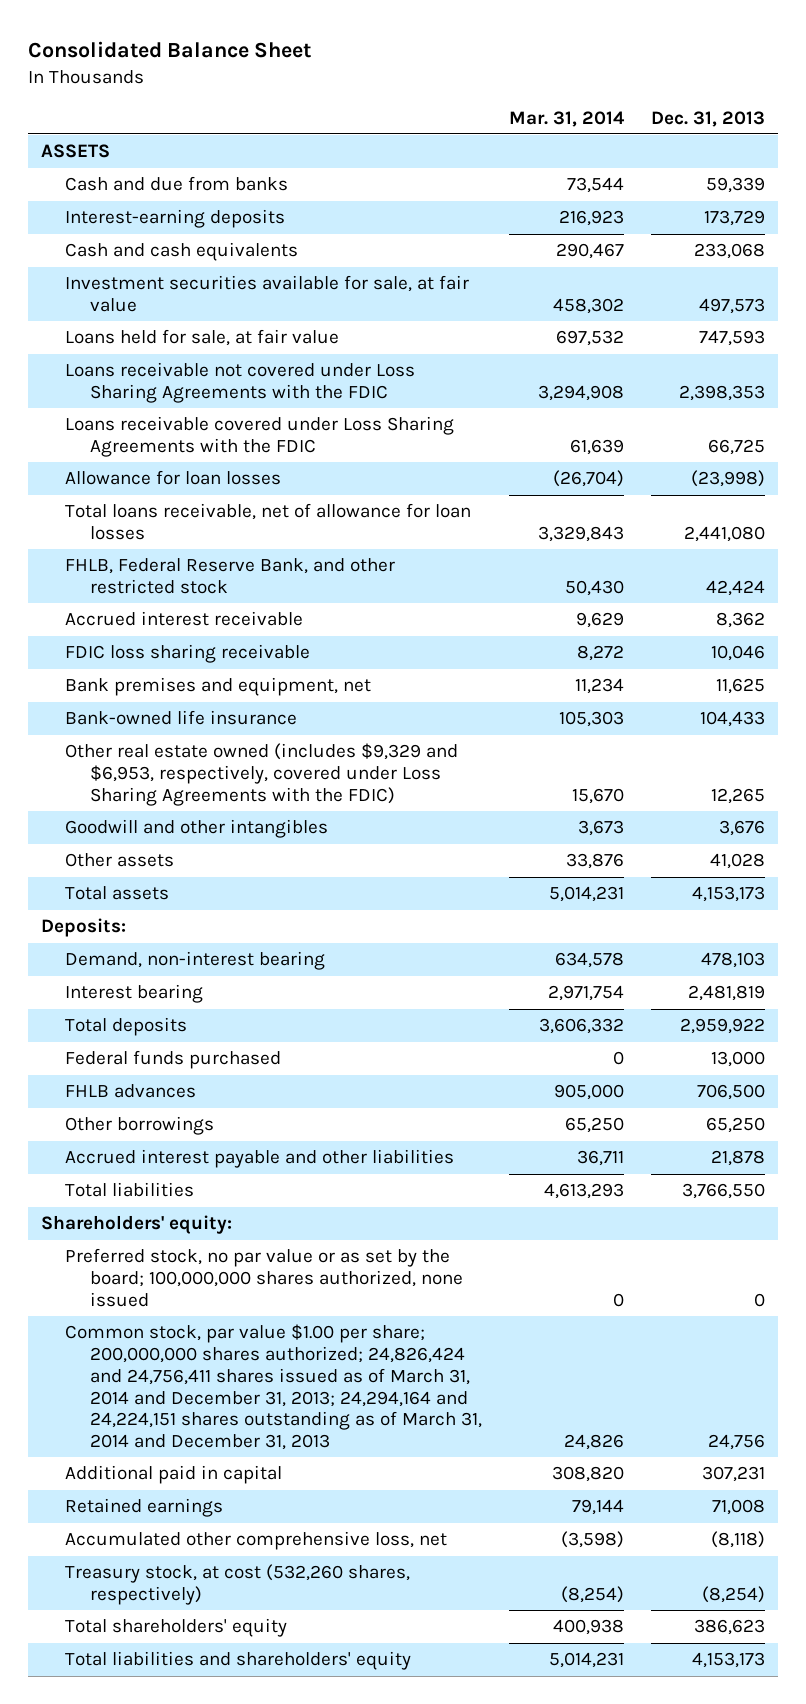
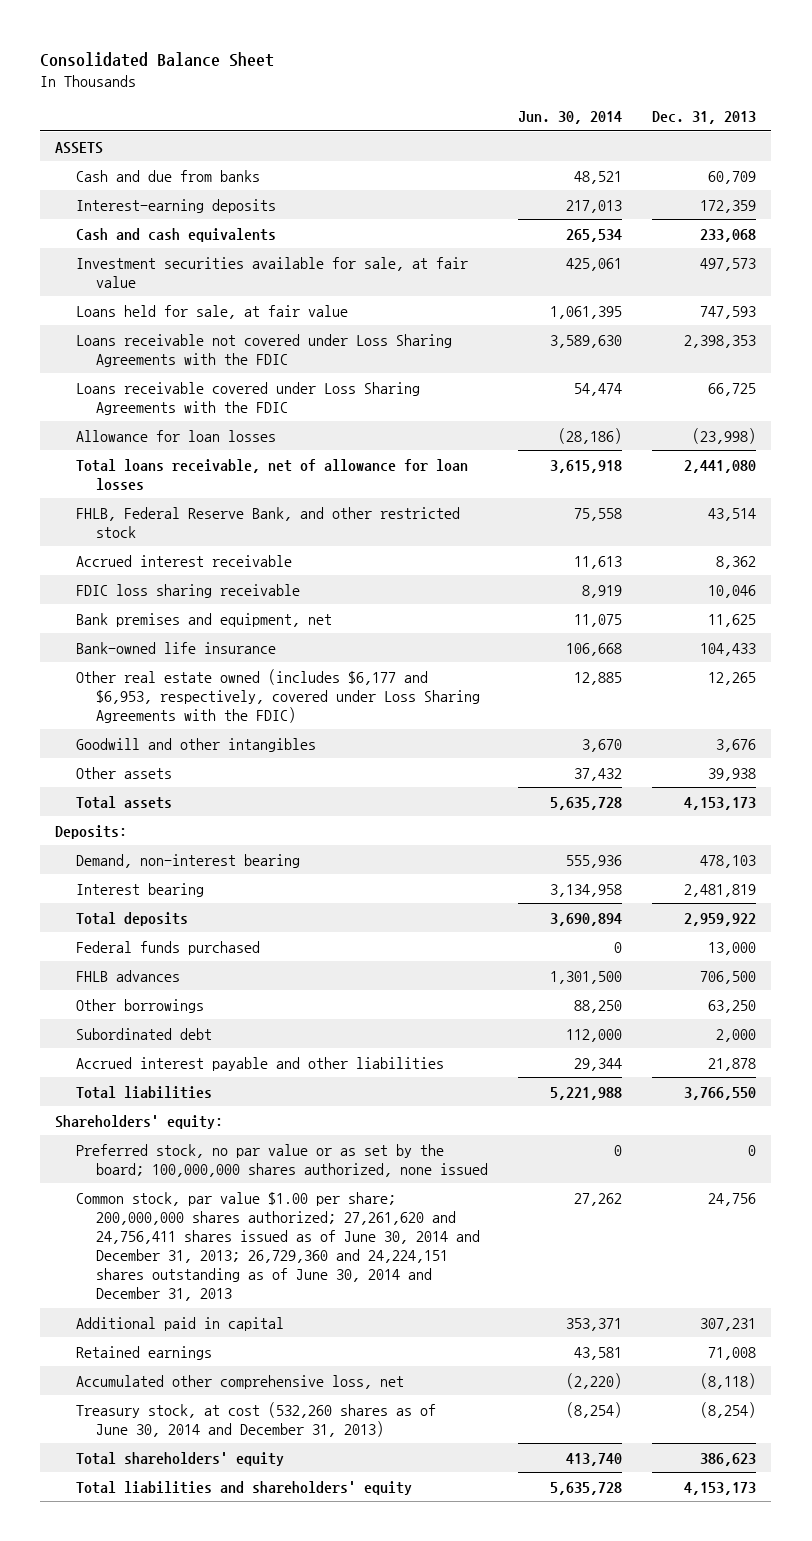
[508,110,625,127] Mar. 31, 2014 -> none
none -> [518,111,623,125] Jun. 30, 2014
[705,177,765,194] 59,339 -> [708,170,757,184] 60,709
[703,210,765,227] 173,729 -> [700,199,757,213] 172,359
[705,579,765,596] 42,424 -> [708,507,757,521] 43,514
[65,743,459,806] Other real estate owned (includes $9,329 and $6,953, respectively, covered under Loss Sharing Agreements with the FDIC) -> [75,668,480,723] Other real estate owned (includes $6,177 and $6,953, respectively, covered under Loss Sharing Agreements with the FDIC)
[709,853,765,870] 41,028 -> [708,767,757,781] 39,938
[705,1117,765,1134] 65,250 -> [708,999,757,1013] 63,250
none -> [75,1027,212,1040] Subordinated debt
[65,1324,482,1451] Common stock, par value $1.00 per share; 200,000,000 shares authorized; 24,826,424 and 24,756,411 shares issued as of March 31, 2014 and December 31, 2013; 24,294,164 and 24,224,151 shares outstanding as of March 31, 2014 and December 31, 2013 -> [75,1191,480,1302] Common stock, par value $1.00 per share; 200,000,000 shares authorized; 27,261,620 and 24,756,411 shares issued as of June 30, 2014 and December 31, 2013; 26,729,360 and 24,224,151 shares outstanding as of June 30, 2014 and December 31, 2013
[65,1564,411,1605] Treasury stock, at cost (532,260 shares, respectively) -> [75,1401,436,1437] Treasury stock, at cost (532,260 shares as of June 30, 2014 and December 31, 2013)

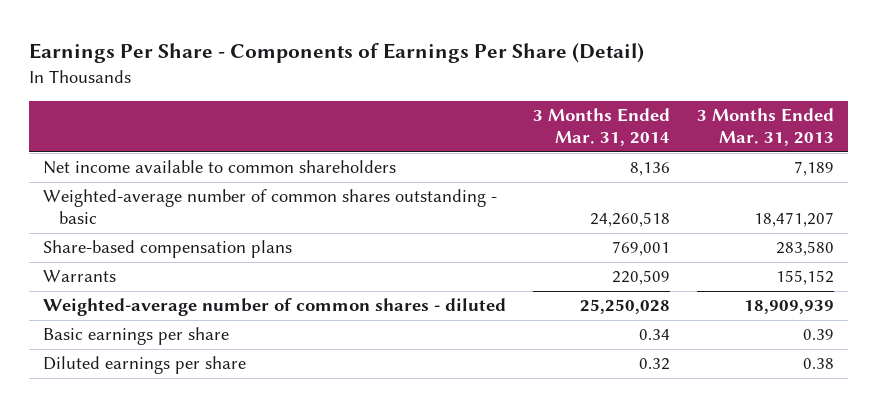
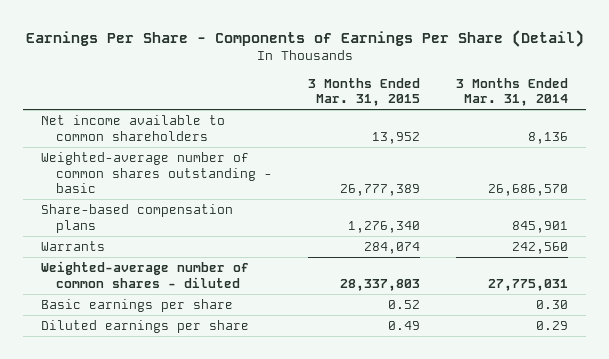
[697,108,835,147] 3 Months Ended Mar. 31, 2013 -> none
none -> [308,77,421,107] 3 Months Ended Mar. 31, 2015
[590,212,671,228] 24,260,518 -> [488,183,569,196] 26,686,570
[612,241,671,257] 769,001 -> [512,220,569,233] 845,901
[612,270,671,286] 220,509 -> [512,242,569,255] 242,560
[580,299,671,315] 25,250,028 -> [488,278,569,291] 27,775,031
[639,329,671,341] 0.34 -> [536,300,569,310] 0.30
[639,358,671,371] 0.32 -> [536,321,569,331] 0.29

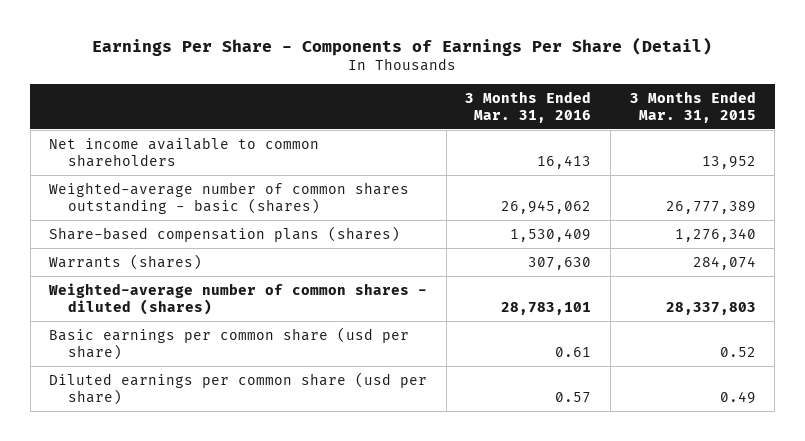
[456,77,569,107] 3 Months Ended Mar. 31, 2014 -> none
none -> [465,90,592,123] 3 Months Ended Mar. 31, 2016
[40,152,273,193] Weighted-average number of common shares outstanding - basic -> [49,181,410,214] Weighted-average number of common shares outstanding - basic (shares)
[40,204,233,233] Share-based compensation plans -> [49,225,401,242] Share-based compensation plans (shares)
[40,241,105,252] Warrants -> [49,253,203,270] Warrants (shares)
[40,261,249,288] Weighted-average number of common shares - diluted -> [48,282,428,315] Weighted-average number of common shares - diluted (shares)
[40,299,233,313] Basic earnings per share -> [49,326,410,360] Basic earnings per common share (usd per share)
[40,320,249,334] Diluted earnings per share -> [49,371,428,405] Diluted earnings per common share (usd per share)

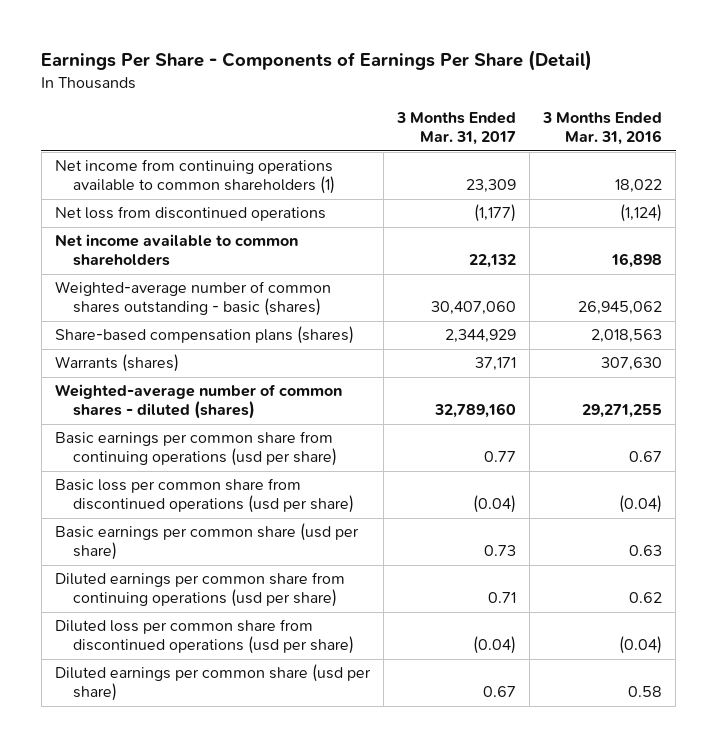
[629,90,756,123] 3 Months Ended Mar. 31, 2015 -> none
none -> [396,112,517,146] 3 Months Ended Mar. 31, 2017
none -> [55,159,335,195] Net income from continuing operations available to common shareholders (1)
none -> [55,206,327,222] Net loss from discontinued operations
[537,154,592,169] 16,413 -> [611,253,663,269] 16,898
[510,227,592,242] 1,530,409 -> [591,329,663,344] 2,018,563
[501,301,592,315] 28,783,101 -> [582,404,663,419] 29,271,255
none -> [55,431,337,467] Basic earnings per common share from continuing operations (usd per share)
none -> [55,478,354,514] Basic loss per common share from discontinued operations (usd per share)
[555,346,592,357] 0.61 -> [629,545,663,557] 0.63
none -> [55,572,346,608] Diluted earnings per common share from continuing operations (usd per share)
none -> [55,619,354,655] Diluted loss per common share from discontinued operations (usd per share)
[555,391,592,403] 0.57 -> [628,686,663,698] 0.58

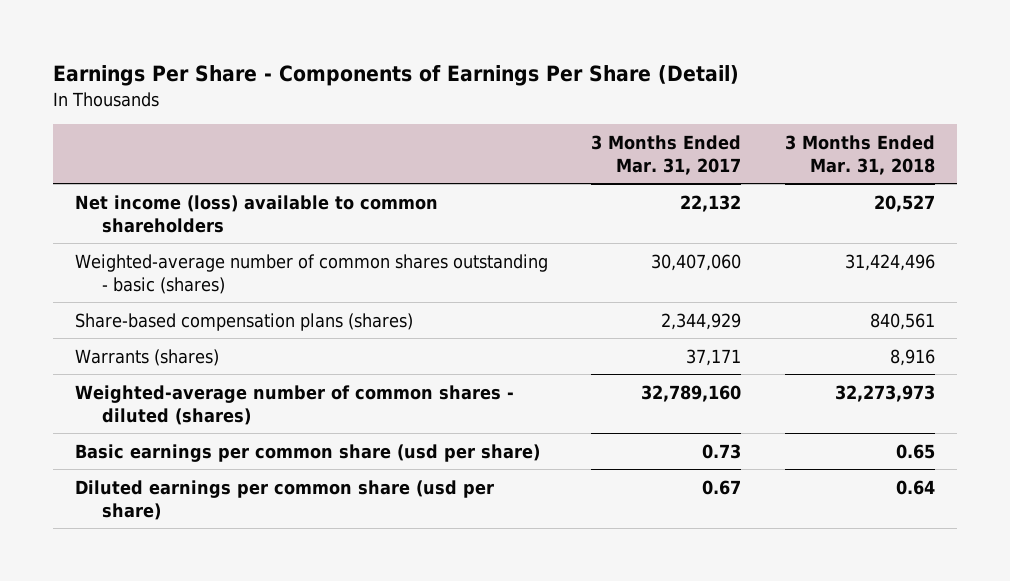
[542,112,663,146] 3 Months Ended Mar. 31, 2016 -> none
none -> [784,134,935,175] 3 Months Ended Mar. 31, 2018
[55,159,335,195] Net income from continuing operations available to common shareholders (1) -> none
[55,206,327,222] Net loss from discontinued operations -> none
[55,234,299,267] Net income available to common shareholders -> [75,194,439,233] Net income (loss) available to common shareholders
[55,431,337,467] Basic earnings per common share from continuing operations (usd per share) -> none
[55,478,354,514] Basic loss per common share from discontinued operations (usd per share) -> none
[55,572,346,608] Diluted earnings per common share from continuing operations (usd per share) -> none
[55,619,354,655] Diluted loss per common share from discontinued operations (usd per share) -> none

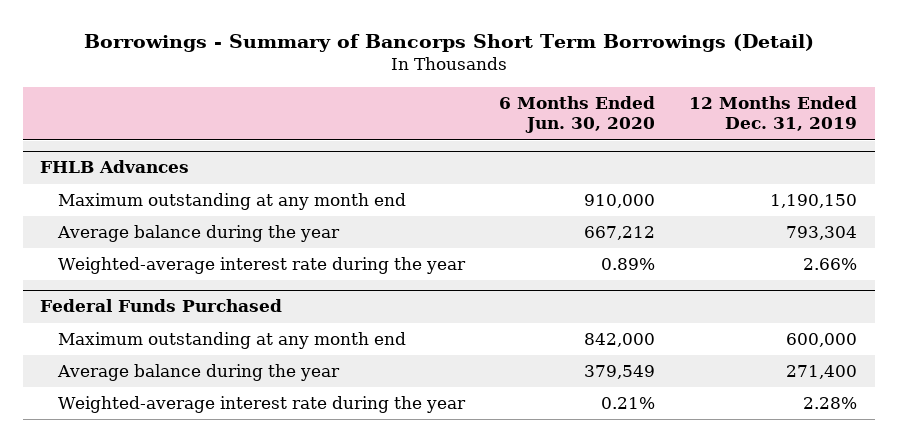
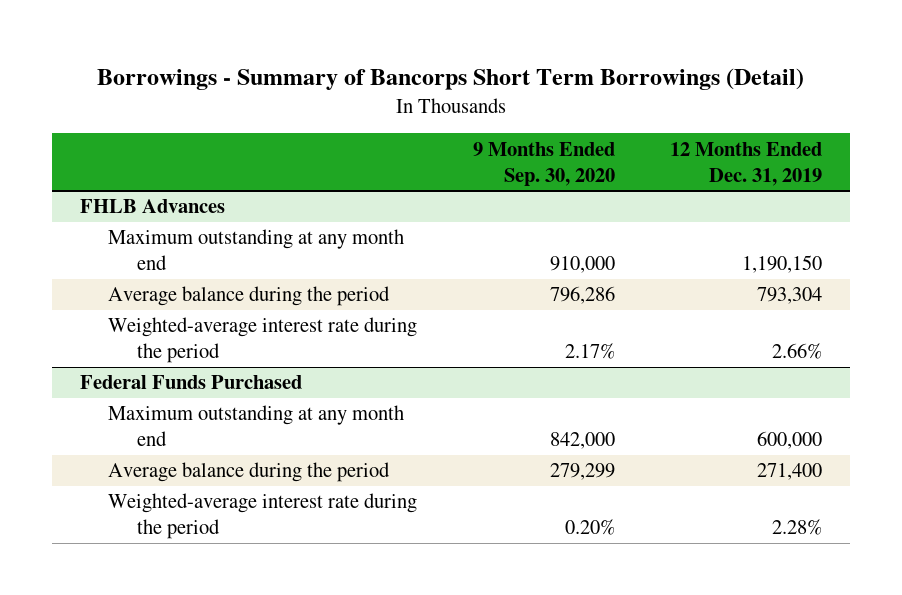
[499,95,656,134] 6 Months Ended Jun. 30, 2020 -> none
none -> [472,141,615,186] 9 Months Ended Sep. 30, 2020
[57,225,341,243] Average balance during the year -> [108,286,391,307] Average balance during the period
[58,257,467,275] Weighted-average interest rate during the year -> [108,317,418,364] Weighted-average interest rate during the period
[57,364,341,382] Average balance during the year -> [108,462,391,483] Average balance during the period
[58,396,467,414] Weighted-average interest rate during the year -> [108,493,418,540] Weighted-average interest rate during the period

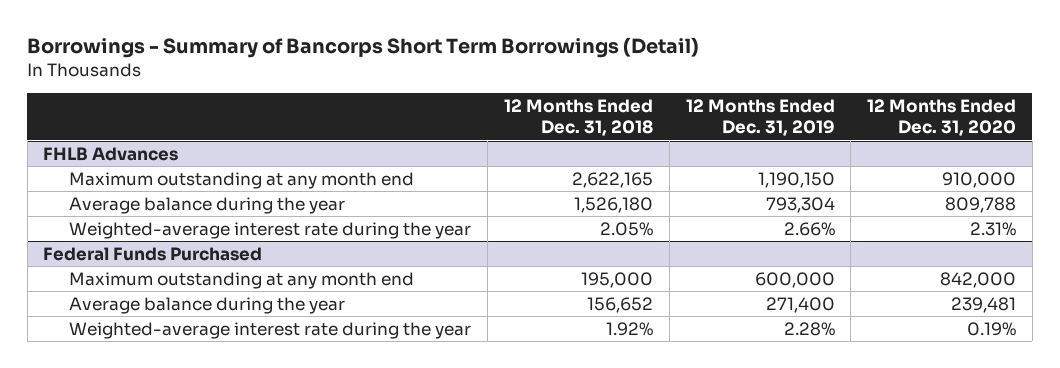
[472,141,615,186] 9 Months Ended Sep. 30, 2020 -> none
none -> [504,99,654,137] 12 Months Ended Dec. 31, 2018
none -> [867,99,1017,137] 12 Months Ended Dec. 31, 2020
[108,286,391,307] Average balance during the period -> [69,196,346,214] Average balance during the year
[108,317,418,364] Weighted-average interest rate during the period -> [69,221,472,239] Weighted-average interest rate during the year
[108,462,391,483] Average balance during the period -> [69,296,346,314] Average balance during the year
[108,493,418,540] Weighted-average interest rate during the period -> [69,321,472,339] Weighted-average interest rate during the year

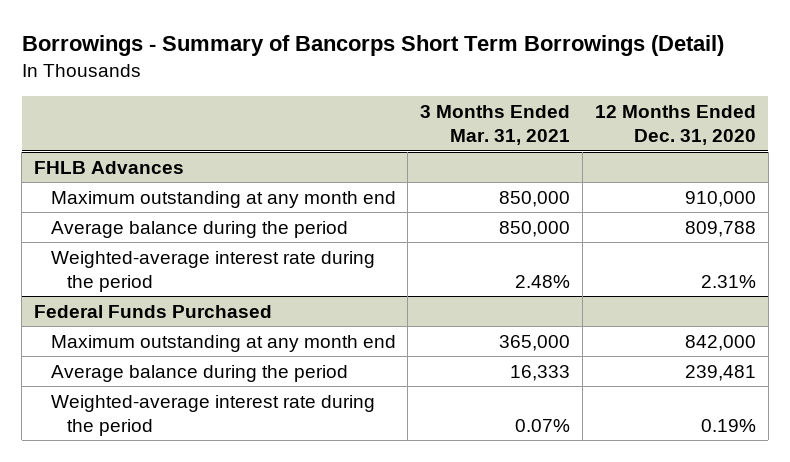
[504,99,654,137] 12 Months Ended Dec. 31, 2018 -> none
[685,99,835,137] 12 Months Ended Dec. 31, 2019 -> none
none -> [420,105,571,146] 3 Months Ended Mar. 31, 2021
[69,196,346,214] Average balance during the year -> [50,220,348,238] Average balance during the period
[69,221,472,239] Weighted-average interest rate during the year -> [50,250,375,292] Weighted-average interest rate during the period
[69,296,346,314] Average balance during the year -> [50,364,348,382] Average balance during the period
[69,321,472,339] Weighted-average interest rate during the year -> [50,394,375,436] Weighted-average interest rate during the period

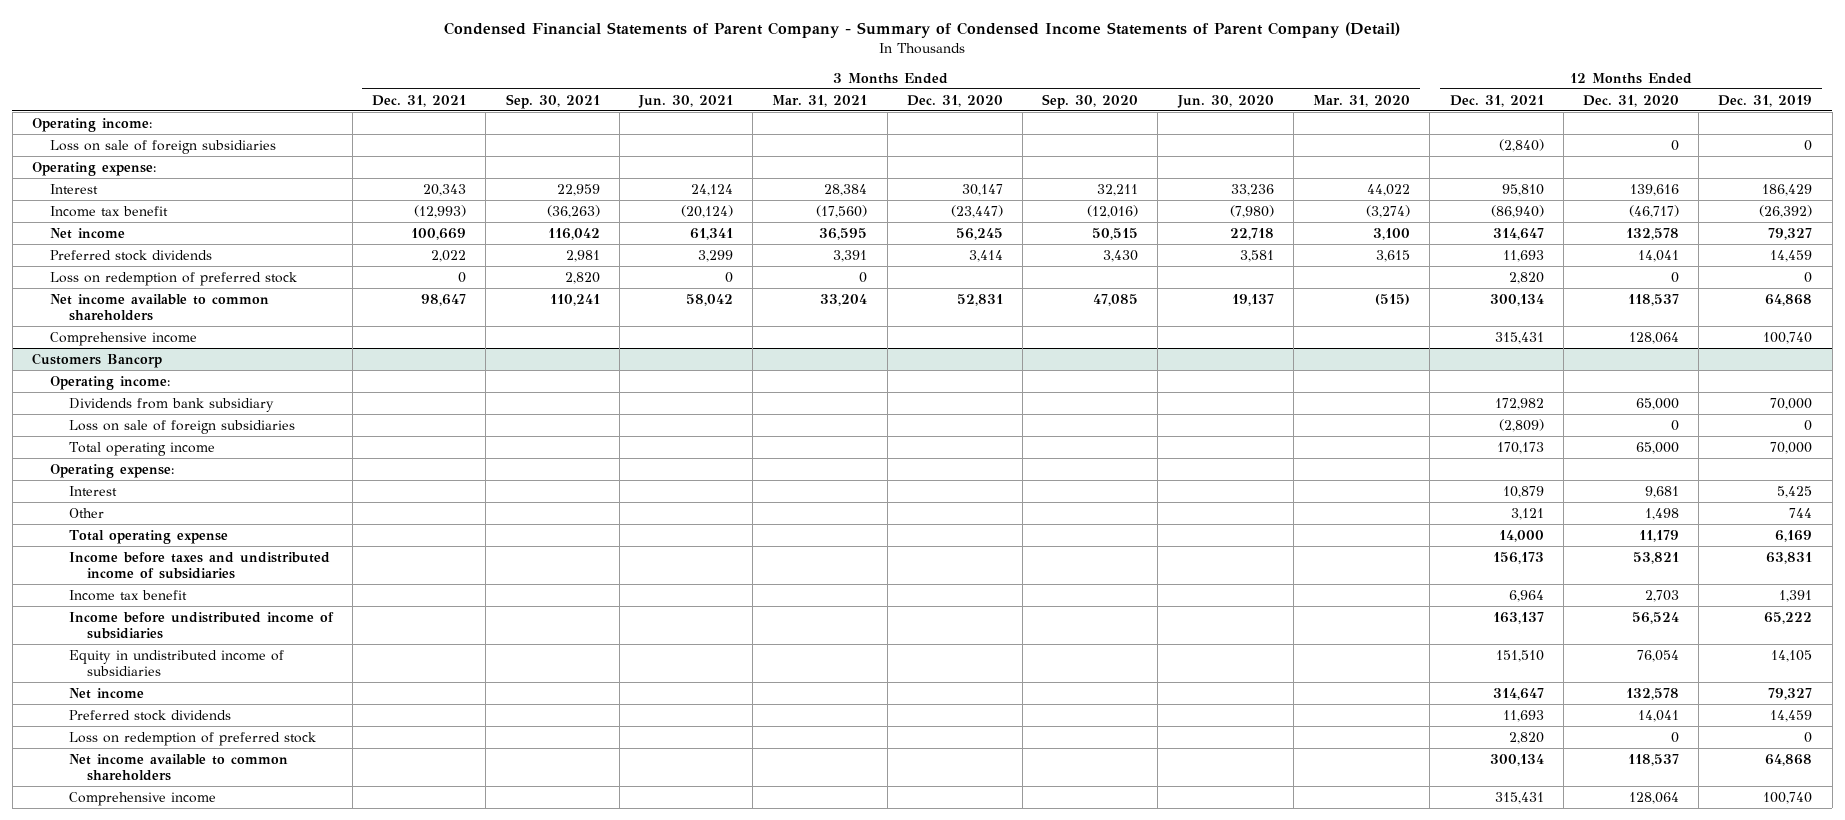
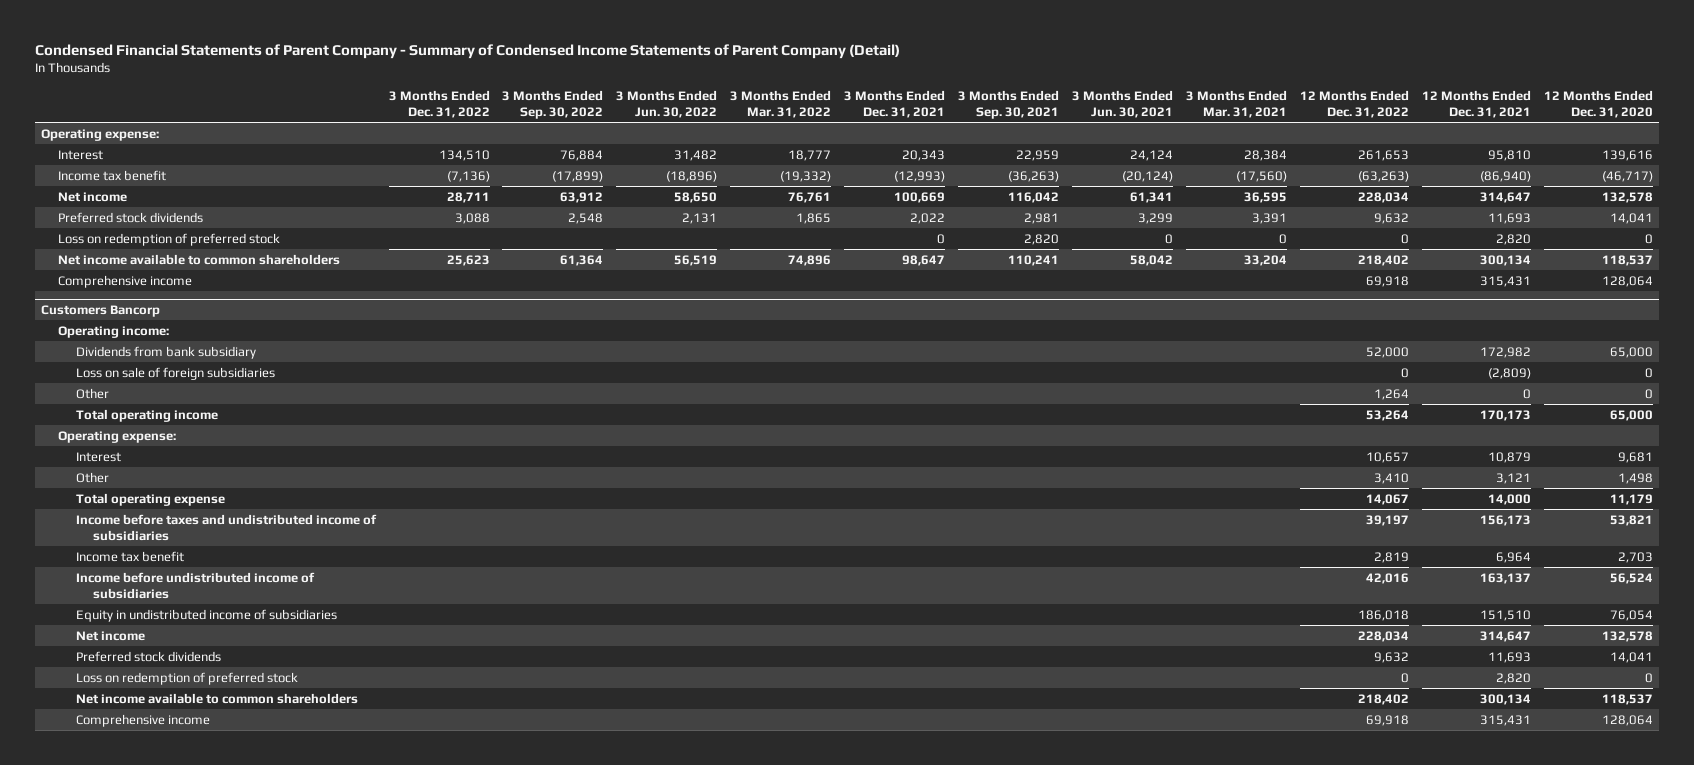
[906,94,1003,107] Dec. 31, 2020 -> none
[1042,93,1139,109] Sep. 30, 2020 -> none
[1176,94,1274,108] Jun. 30, 2020 -> none
[1313,94,1411,107] Mar. 31, 2020 -> none
[1718,94,1813,107] Dec. 31, 2019 -> none
none -> [388,89,490,118] 3 Months Ended Dec. 31, 2022
none -> [502,89,604,119] 3 Months Ended Sep. 30, 2022
none -> [616,89,718,118] 3 Months Ended Jun. 30, 2022
none -> [730,89,832,118] 3 Months Ended Mar. 31, 2022
none -> [1300,89,1410,118] 12 Months Ended Dec. 31, 2022
[32,117,153,132] Operating income: -> none
[50,139,277,154] Loss on sale of foreign subsidiaries -> none
none -> [75,387,109,399] Other

